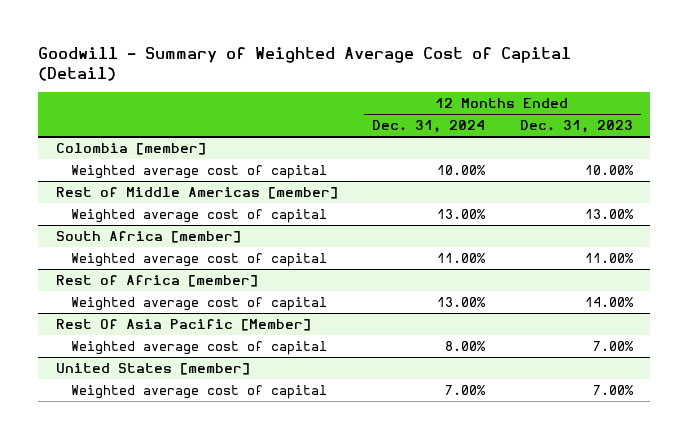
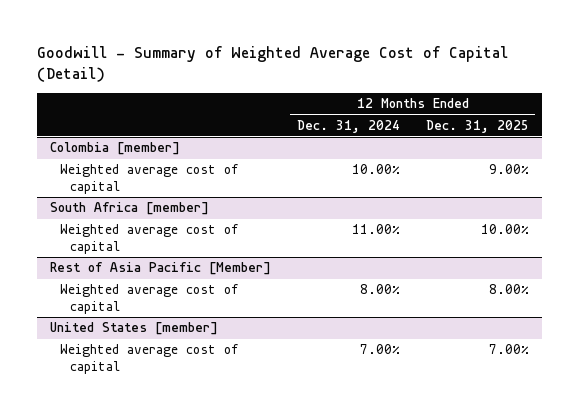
[519,120,633,134] Dec. 31, 2023 -> none
none -> [425,119,529,133] Dec. 31, 2025
[55,186,338,199] Rest of Middle Americas [member] -> none
[71,208,328,223] Weighted average cost of capital -> none
[55,274,258,287] Rest of Africa [member] -> none
[71,296,328,311] Weighted average cost of capital -> none
[55,318,311,331] Rest Of Asia Pacific [Member] -> [50,262,272,276] Rest of Asia Pacific [Member]

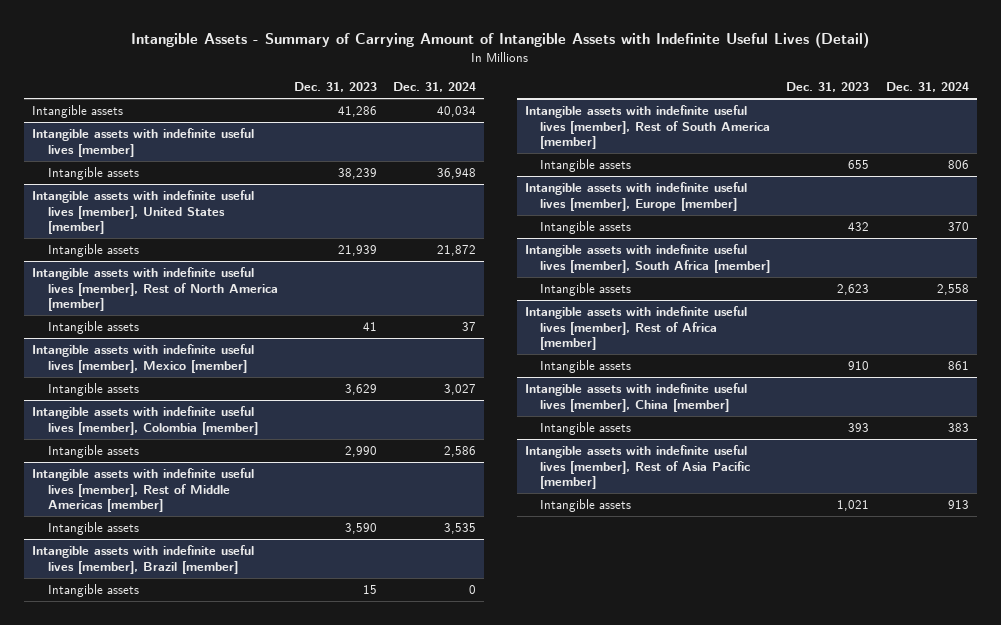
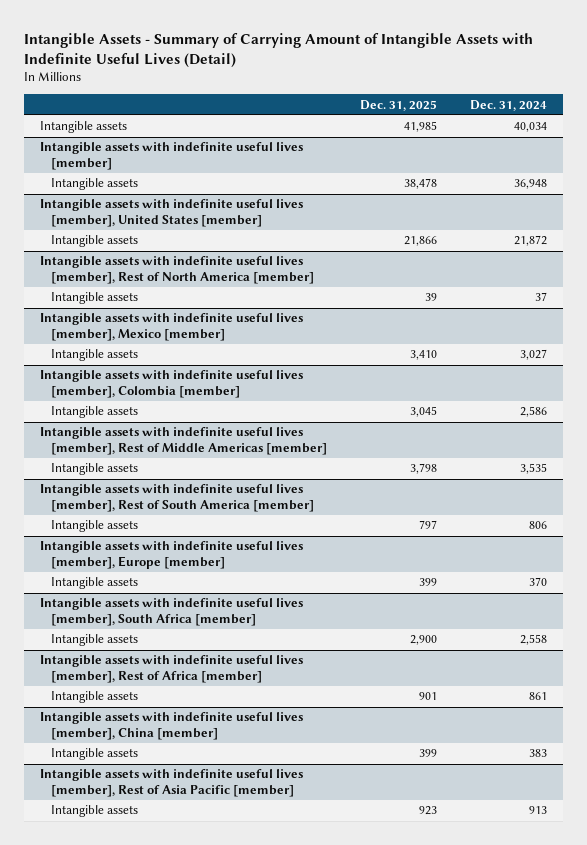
[293,82,377,93] Dec. 31, 2023 -> none
none -> [359,99,437,111] Dec. 31, 2025
[31,545,254,574] Intangible assets with indefinite useful lives [member], Brazil [member] -> none
[47,584,139,598] Intangible assets -> none

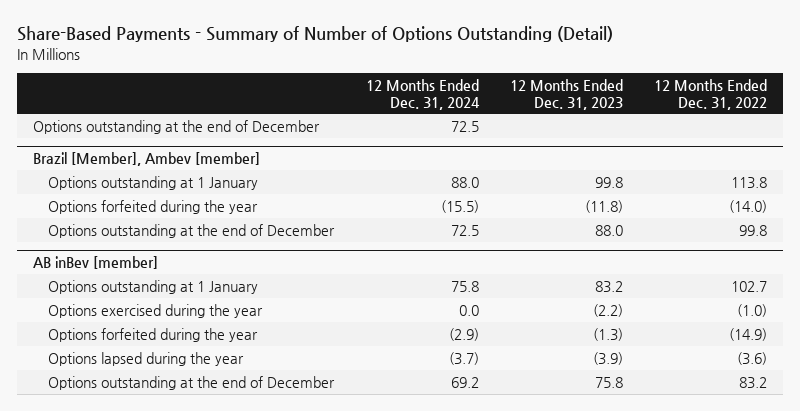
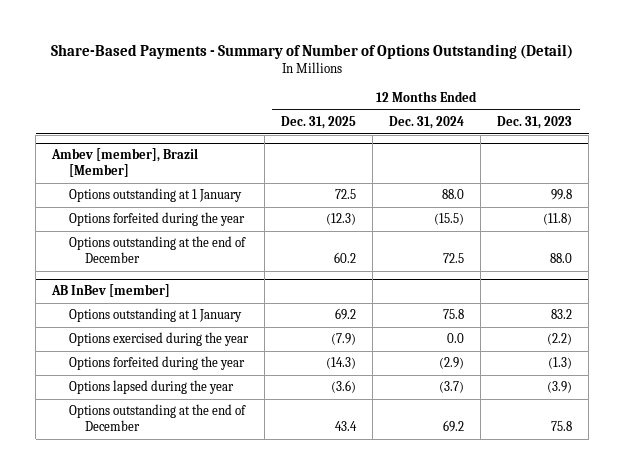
[654,78,768,110] 12 Months Ended Dec. 31, 2022 -> none
none -> [280,115,356,129] Dec. 31, 2025
[32,119,320,134] Options outstanding at the end of December -> none
[32,152,260,167] Brazil [Member], Ambev [member] -> [51,148,199,178] Ambev [member], Brazil [Member]
[32,256,158,270] AB inBev [member] -> [51,284,171,298] AB InBev [member]

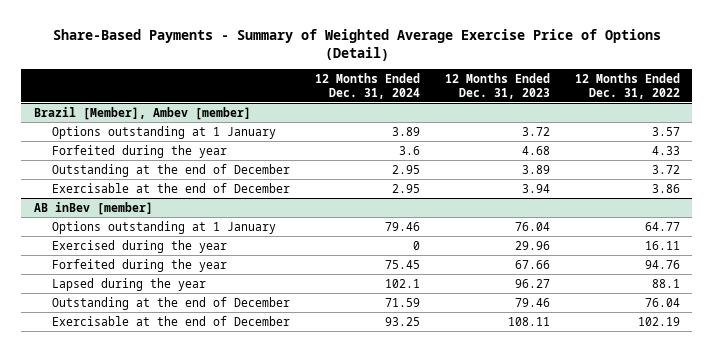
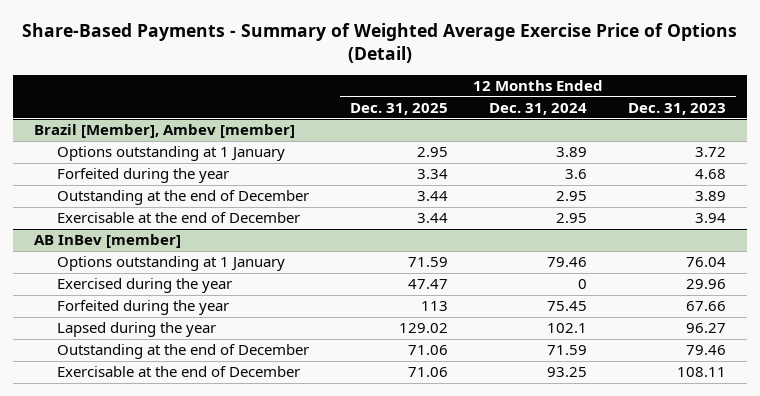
[574,73,680,99] 12 Months Ended Dec. 31, 2022 -> none
none -> [350,102,449,115] Dec. 31, 2025
[33,201,153,215] AB inBev [member] -> [33,234,181,249] AB InBev [member]

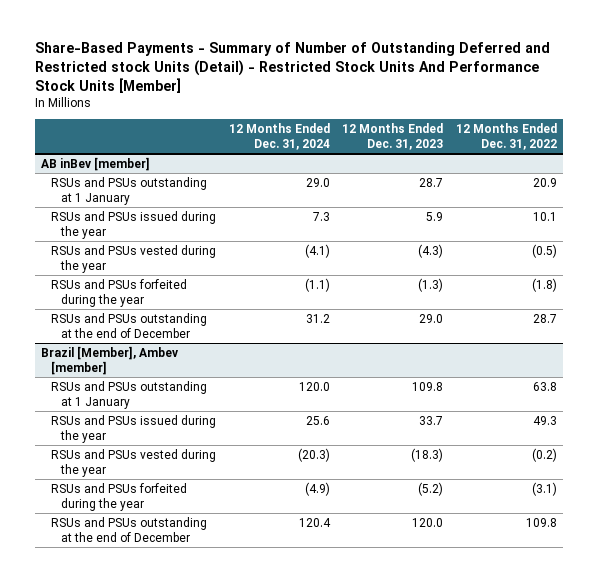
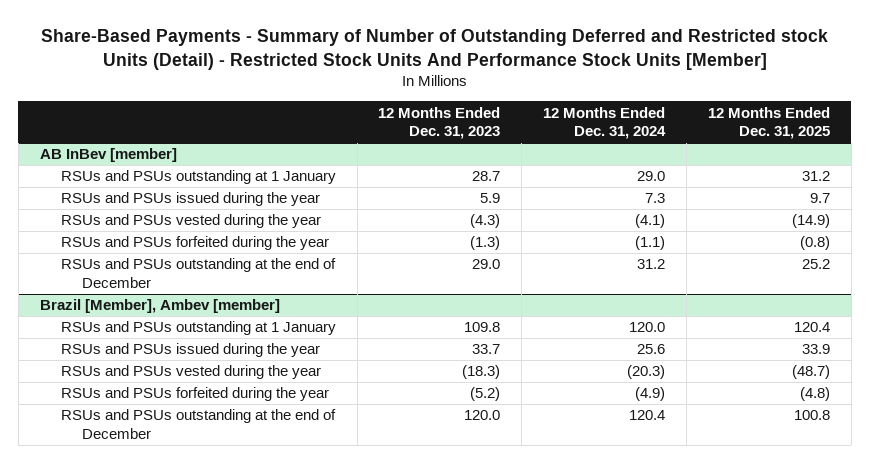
[455,122,557,150] 12 Months Ended Dec. 31, 2022 -> none
none -> [707,106,830,140] 12 Months Ended Dec. 31, 2025
[41,156,151,171] AB inBev [member] -> [39,148,177,163] AB InBev [member]

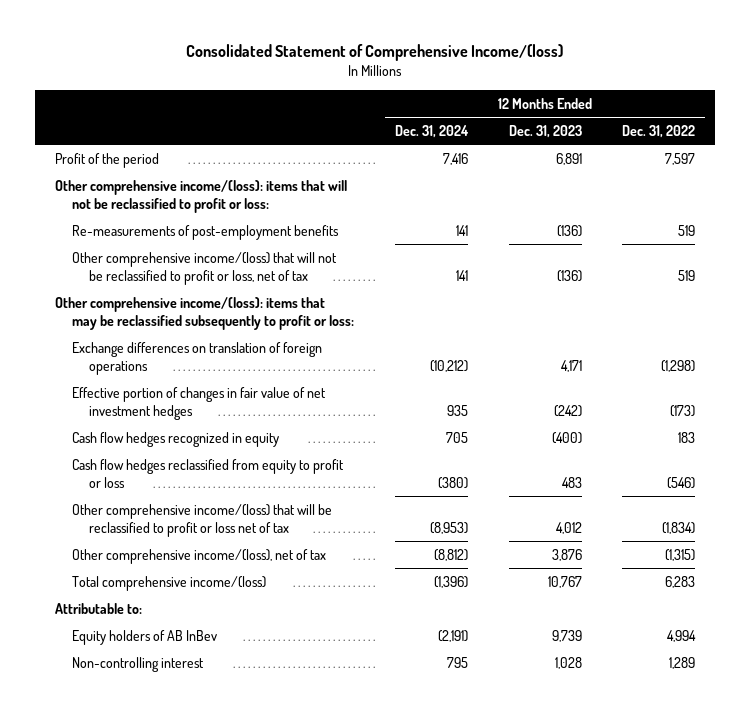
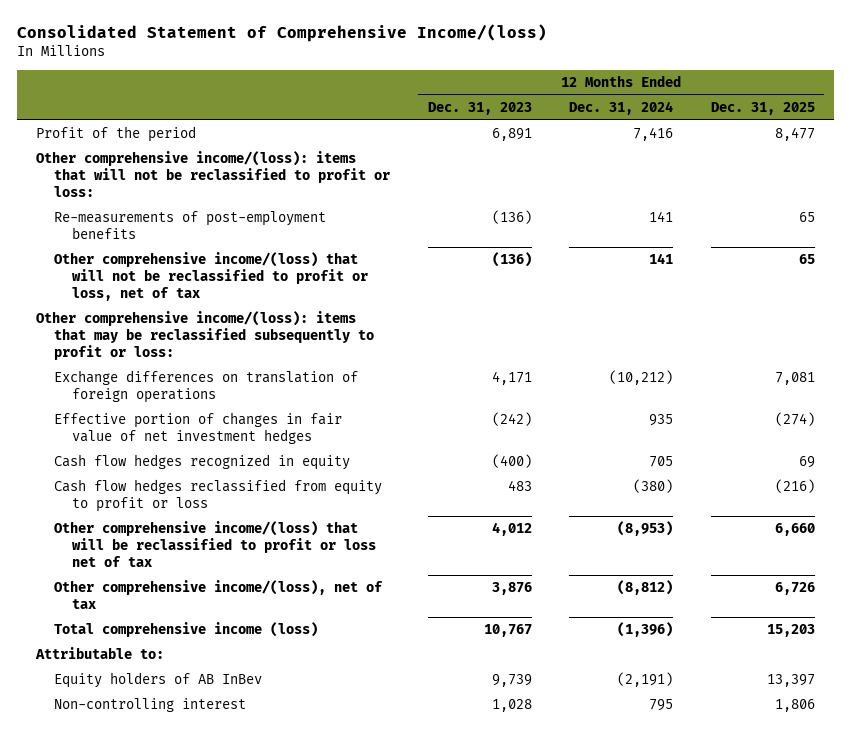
[622,124,696,138] Dec. 31, 2022 -> none
none -> [710,102,815,116] Dec. 31, 2025
[72,575,267,591] Total comprehensive income/(loss) -> [54,622,319,638] Total comprehensive income (loss)

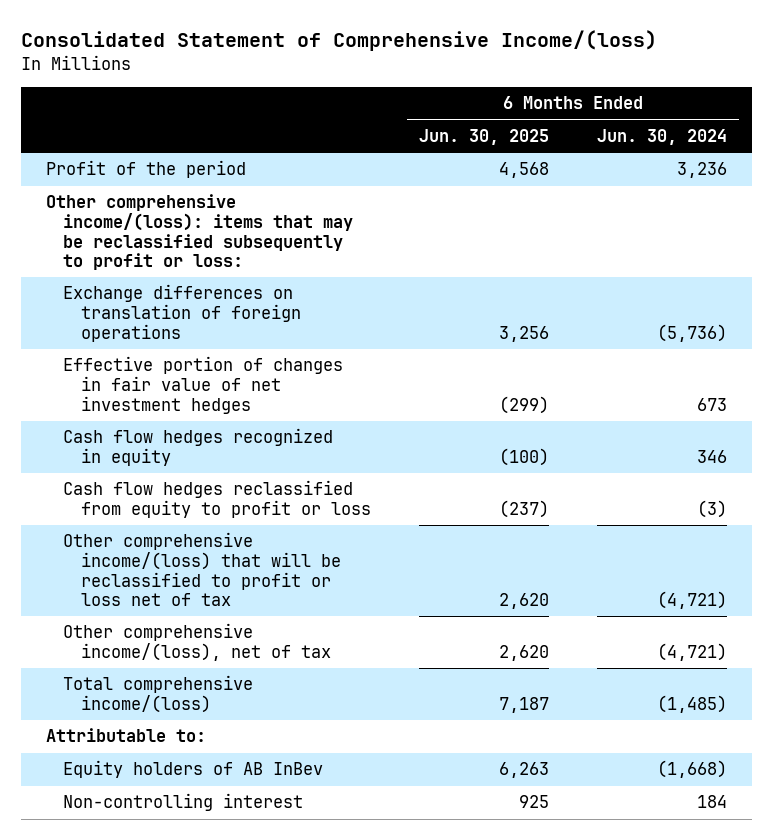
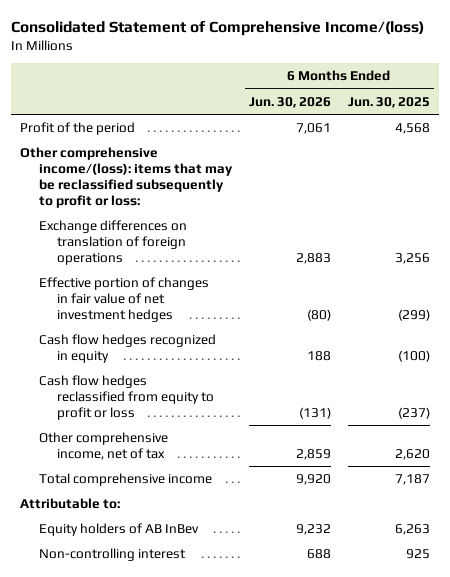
[597,129,728,146] Jun. 30, 2024 -> none
none -> [248,96,331,108] Jun. 30, 2026
[63,532,341,607] Other comprehensive income/(loss) that will be reclassified to profit or loss net of tax -> none
[63,623,331,662] Other comprehensive income/(loss), net of tax -> [38,432,168,460] Other comprehensive income, net of tax
[63,675,254,714] Total comprehensive income/(loss) -> [38,473,212,487] Total comprehensive income

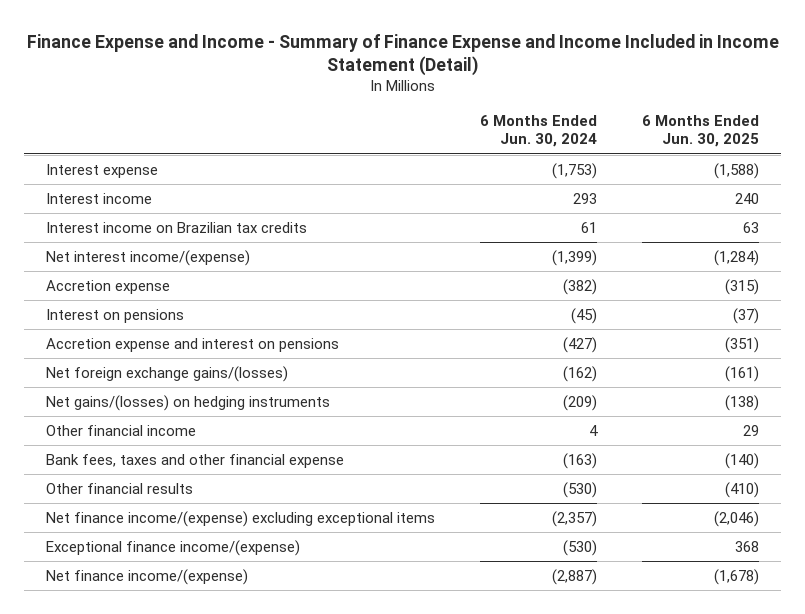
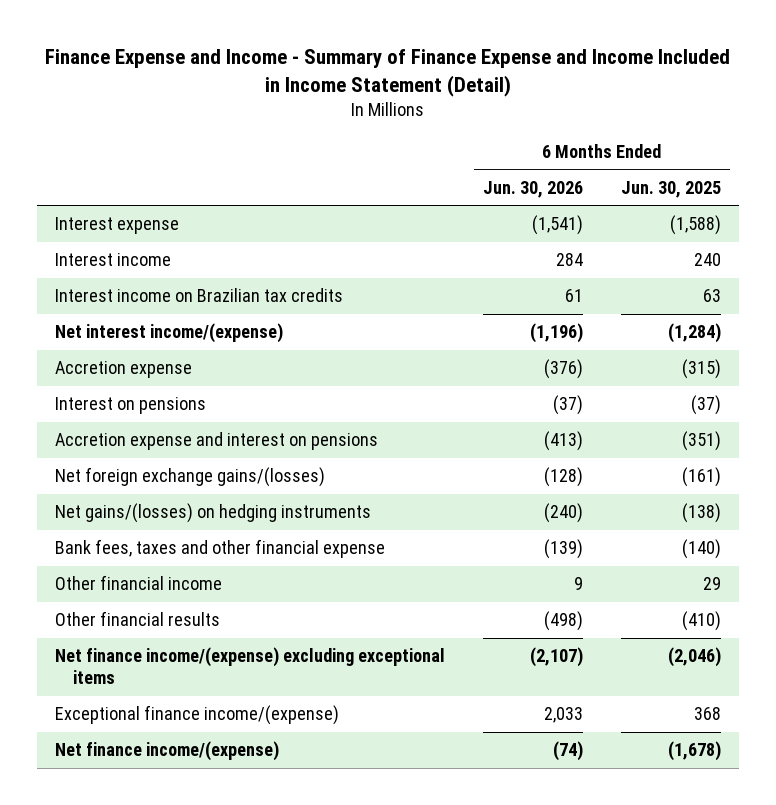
[480,115,598,148] 6 Months Ended Jun. 30, 2024 -> none
none -> [483,180,584,198] Jun. 30, 2026
[46,424,197,436] Other financial income -> [55,575,223,591] Other financial income

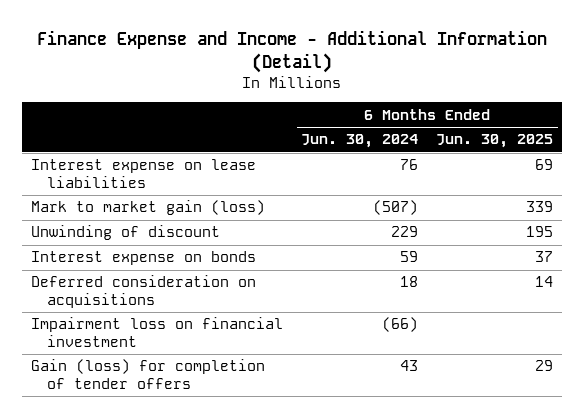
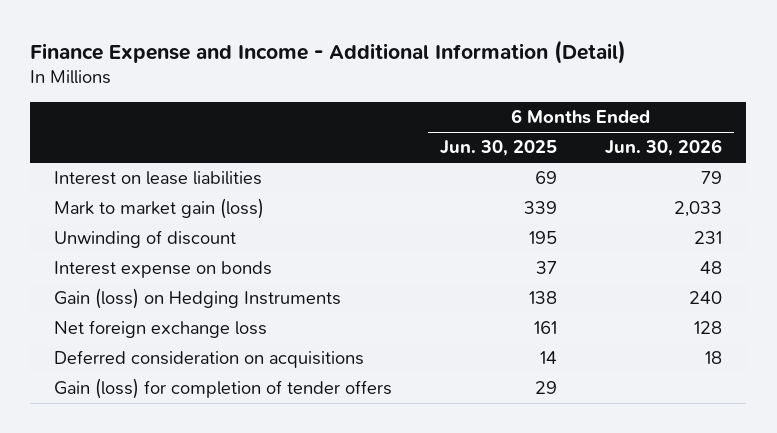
[301,134,419,149] Jun. 30, 2024 -> none
none -> [605,139,723,157] Jun. 30, 2026
[31,159,257,188] Interest expense on lease liabilities -> [54,171,263,186] Interest on lease liabilities
none -> [54,288,342,310] Gain (loss) on Hedging Instruments
none -> [54,320,268,339] Net foreign exchange loss
[31,317,284,347] Impairment loss on financial investment -> none

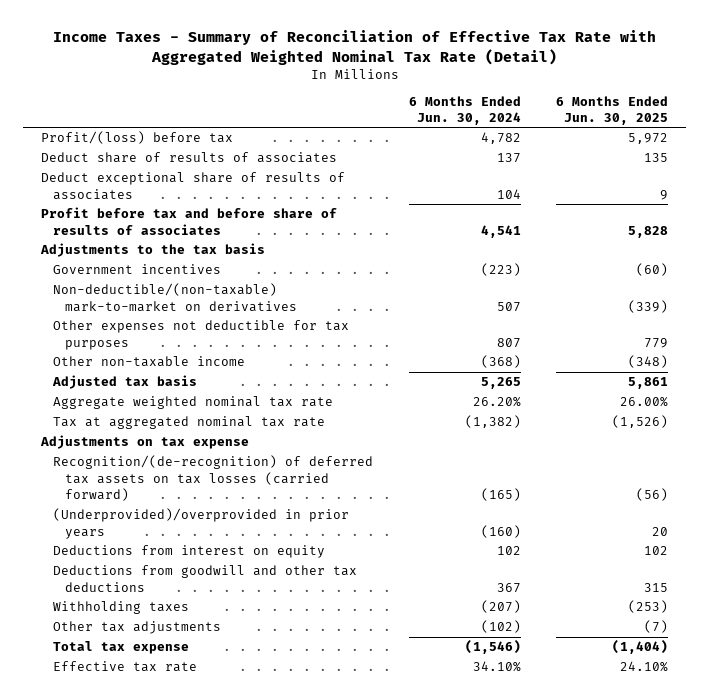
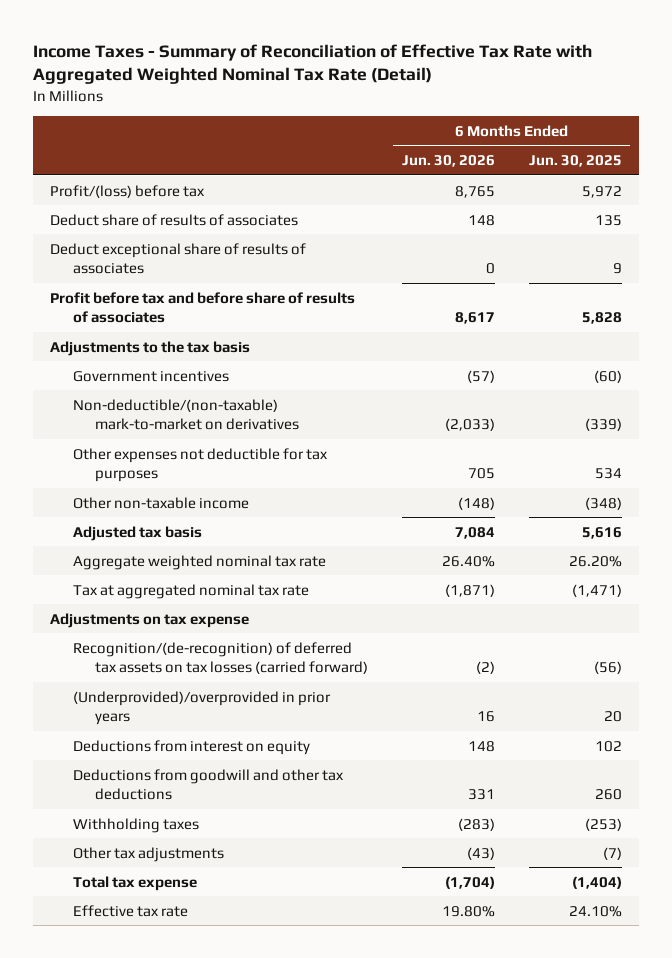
[408,95,521,125] 6 Months Ended Jun. 30, 2024 -> none
none -> [401,155,495,168] Jun. 30, 2026
[644,337,669,348] 779 -> [594,468,622,480] 534
[628,377,669,390] 5,861 -> [581,526,622,539] 5,616
[620,396,669,408] 26.00% -> [568,555,622,567] 26.20%
[612,415,669,429] (1,526) -> [571,583,622,597] (1,471)
[644,582,669,592] 315 -> [594,789,622,801] 260

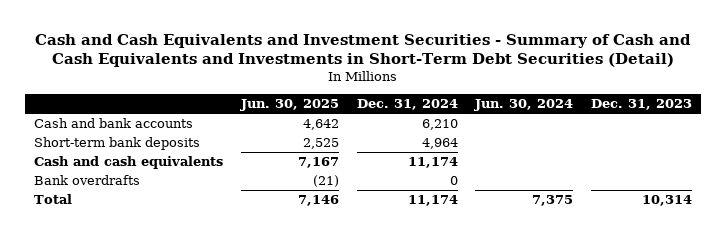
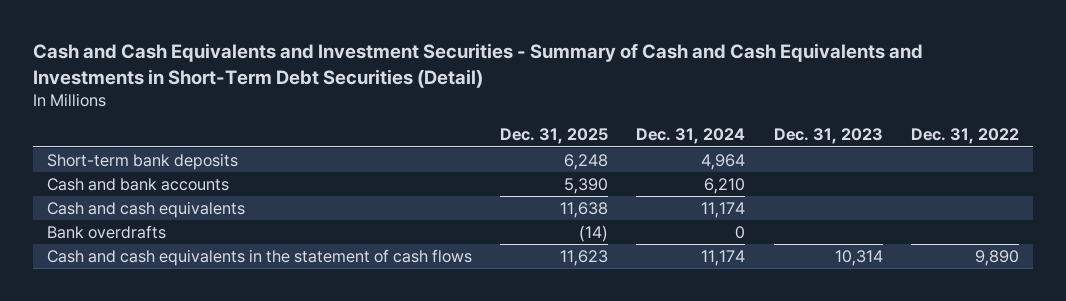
[239,98,339,111] Jun. 30, 2025 -> none
[474,98,574,111] Jun. 30, 2024 -> none
none -> [500,128,609,145] Dec. 31, 2025
none -> [911,128,1020,145] Dec. 31, 2022
[34,118,194,129] Cash and bank accounts -> [46,177,229,191] Cash and bank accounts
[34,194,73,205] Total -> [46,248,472,266] Cash and cash equivalents in the statement of cash flows

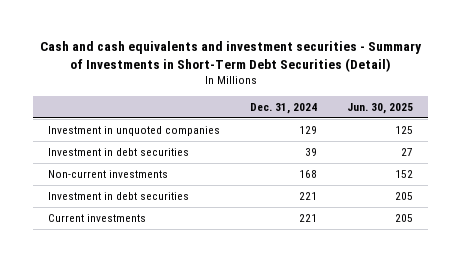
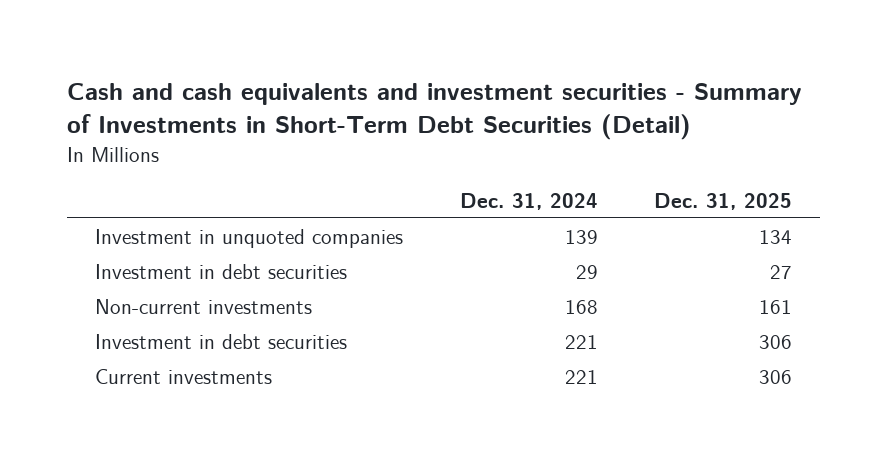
[347,102,414,114] Jun. 30, 2025 -> none
none -> [654,192,793,210] Dec. 31, 2025
[299,125,318,134] 129 -> [564,229,598,244] 139
[305,147,318,156] 39 -> [575,264,598,279] 29

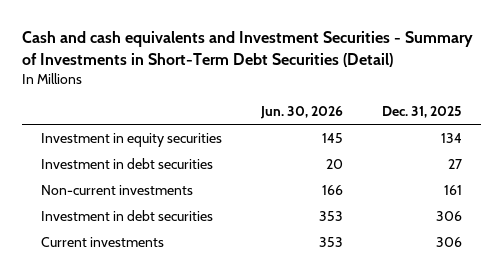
[67,83,803,141] Cash and cash equivalents and investment securities - Summary of Investments in Short-Term Debt Securities (Detail) -> [21,31,473,67] Cash and cash equivalents and Investment Securities - Summary of Investments in Short-Term Debt Securities (Detail)
[459,192,598,210] Dec. 31, 2024 -> none
none -> [260,105,344,119] Jun. 30, 2026
[95,228,404,248] Investment in unquoted companies -> [41,133,223,148] Investment in equity securities

